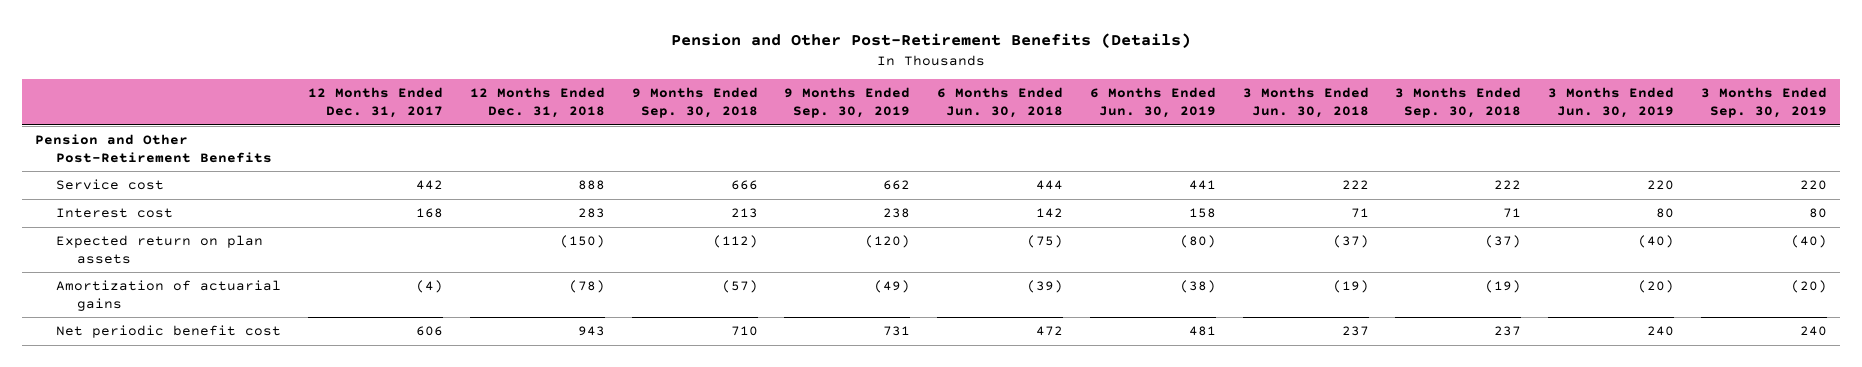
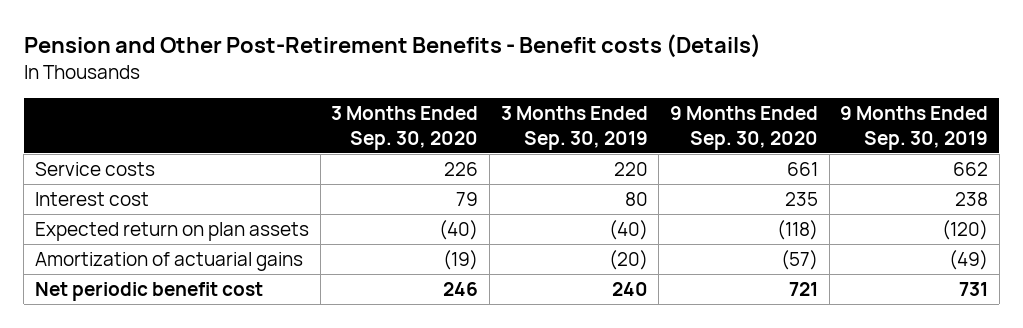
[671,32,1192,48] Pension and Other Post-Retirement Benefits (Details) -> [23,34,761,59] Pension and Other Post-Retirement Benefits - Benefit costs (Details)
[308,87,444,119] 12 Months Ended Dec. 31, 2017 -> none
[469,87,605,119] 12 Months Ended Dec. 31, 2018 -> none
[631,87,758,119] 9 Months Ended Sep. 30, 2018 -> none
[937,87,1064,119] 6 Months Ended Jun. 30, 2018 -> none
[1089,87,1216,119] 6 Months Ended Jun. 30, 2019 -> none
[1242,87,1369,119] 3 Months Ended Jun. 30, 2018 -> none
[1395,87,1522,119] 3 Months Ended Sep. 30, 2018 -> none
[1548,87,1675,119] 3 Months Ended Jun. 30, 2019 -> none
none -> [331,106,479,150] 3 Months Ended Sep. 30, 2020
none -> [669,106,818,150] 9 Months Ended Sep. 30, 2020
[35,134,273,164] Pension and Other Post-Retirement Benefits -> none
[56,179,165,191] Service cost -> [35,162,156,177] Service costs

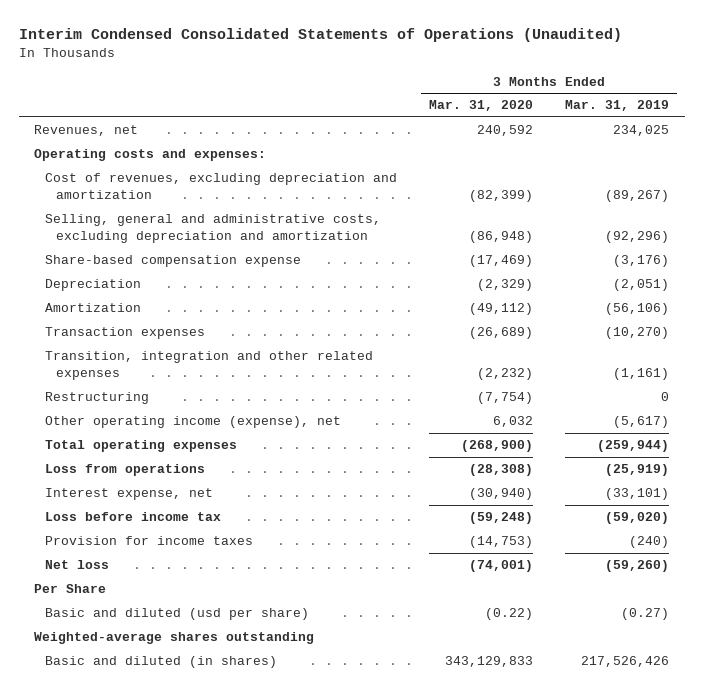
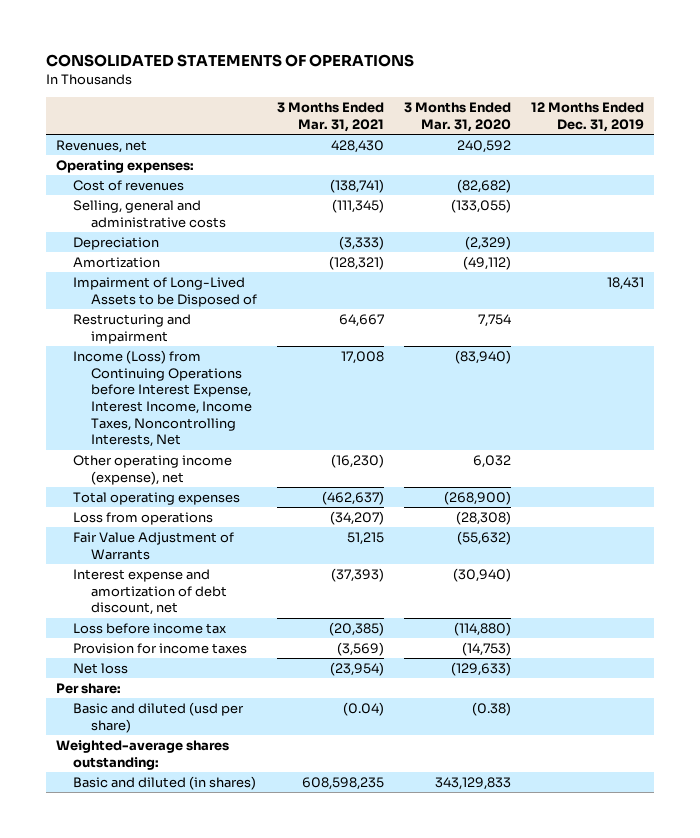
[18,27,622,42] Interim Condensed Consolidated Statements of Operations (Unaudited) -> [45,54,414,68] CONSOLIDATED STATEMENTS OF OPERATIONS
[564,100,669,112] Mar. 31, 2019 -> none
none -> [277,102,385,132] 3 Months Ended Mar. 31, 2021
none -> [530,102,644,132] 12 Months Ended Dec. 31, 2019
[45,173,398,200] Cost of revenues, excluding depreciation and amortization -> none
[45,255,302,268] Share-based compensation expense -> none
[34,149,267,162] Operating costs and expenses: -> [55,159,194,173] Operating expenses:
none -> [73,179,185,191] Cost of revenues
[45,214,382,244] Selling, general and administrative costs, excluding depreciation and amortization -> [73,199,227,228] Selling, general and administrative costs
[468,231,533,244] (86,948) -> [451,198,512,213] (133,055)
[45,327,206,340] Transaction expenses -> none
[45,351,374,381] Transition, integration and other related expenses -> none
[45,392,150,405] Restructuring -> none
none -> [73,276,258,307] Impairment of Long-Lived Assets to be Disposed of
none -> [73,313,192,344] Restructuring and impairment
none -> [73,349,253,448] Income (Loss) from Continuing Operations before Interest Expense, Interest Income, Income Taxes, Noncontrolling Interests, Net
none -> [73,531,235,560] Fair Value Adjustment of Warrants
[45,488,214,501] Interest expense, net -> [73,568,228,616] Interest expense and amortization of debt discount, net
[468,512,533,525] (59,248) -> [454,621,512,636] (114,880)
[468,560,533,573] (74,001) -> [451,661,512,676] (129,633)
[34,584,107,594] Per Share -> [55,682,121,694] Per share:
[484,608,533,621] (0.22) -> [472,701,512,716] (0.38)
[34,632,315,645] Weighted-average shares outstanding -> [55,739,229,770] Weighted-average shares outstanding:

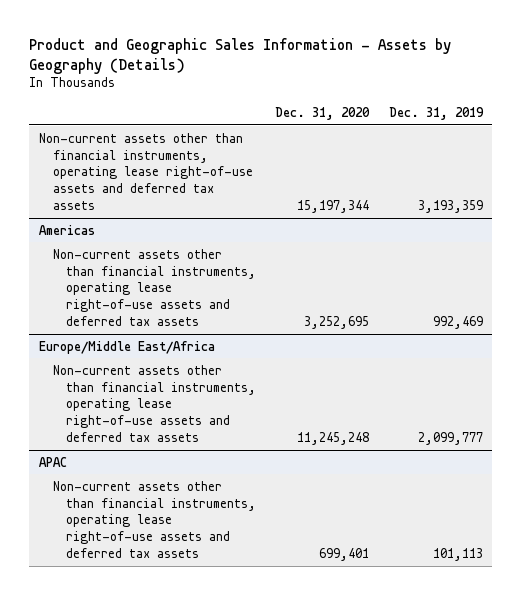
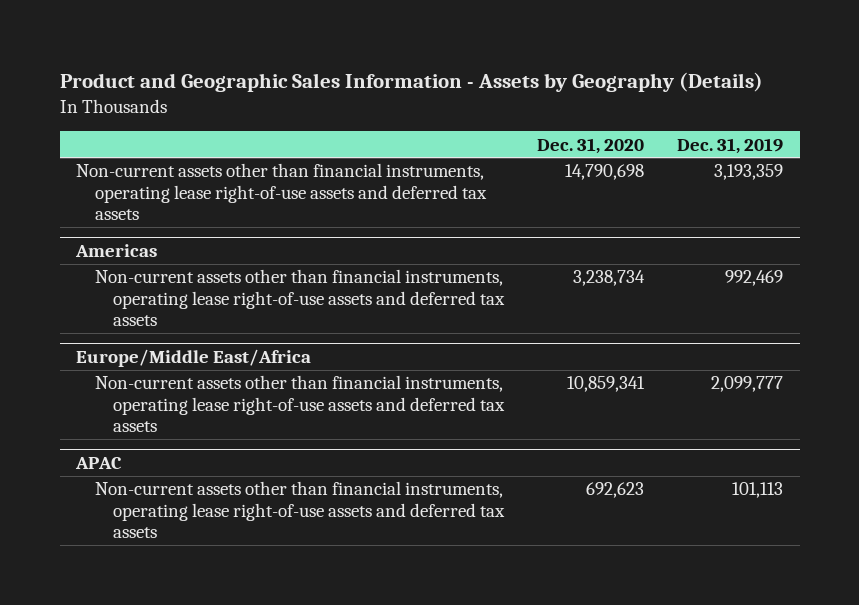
[297,199,370,213] 15,197,344 -> [565,164,645,181] 14,790,698
[304,315,370,329] 3,252,695 -> [573,270,646,287] 3,238,734
[297,431,370,445] 11,245,248 -> [567,376,646,393] 10,859,341
[319,547,370,561] 699,401 -> [586,482,645,499] 692,623

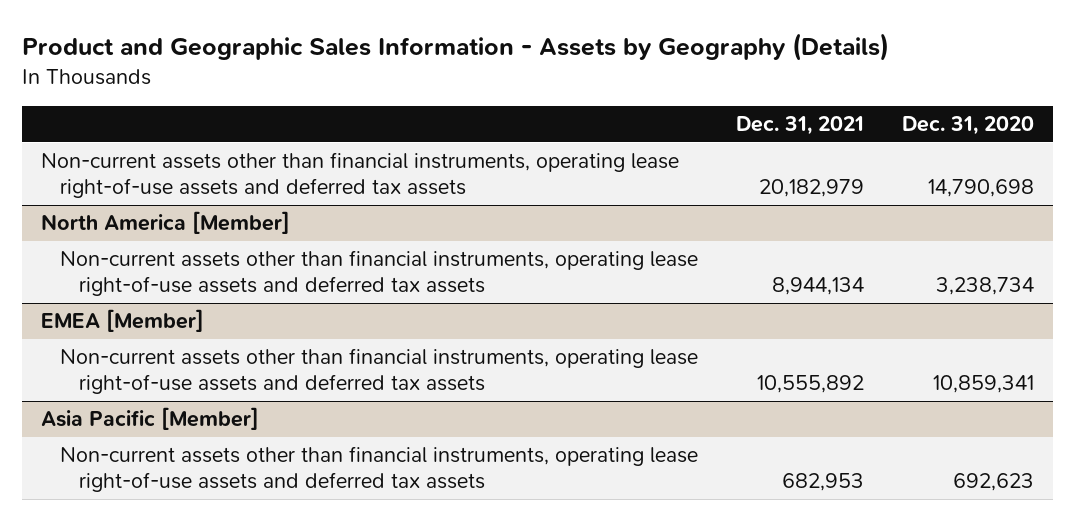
[677,137,784,154] Dec. 31, 2019 -> none
none -> [735,116,864,136] Dec. 31, 2021
[75,243,158,257] Americas -> [40,211,290,235] North America [Member]
[76,348,312,367] Europe/Middle East/Africa -> [40,309,204,333] EMEA [Member]
[75,456,123,469] APAC -> [40,407,259,431] Asia Pacific [Member]

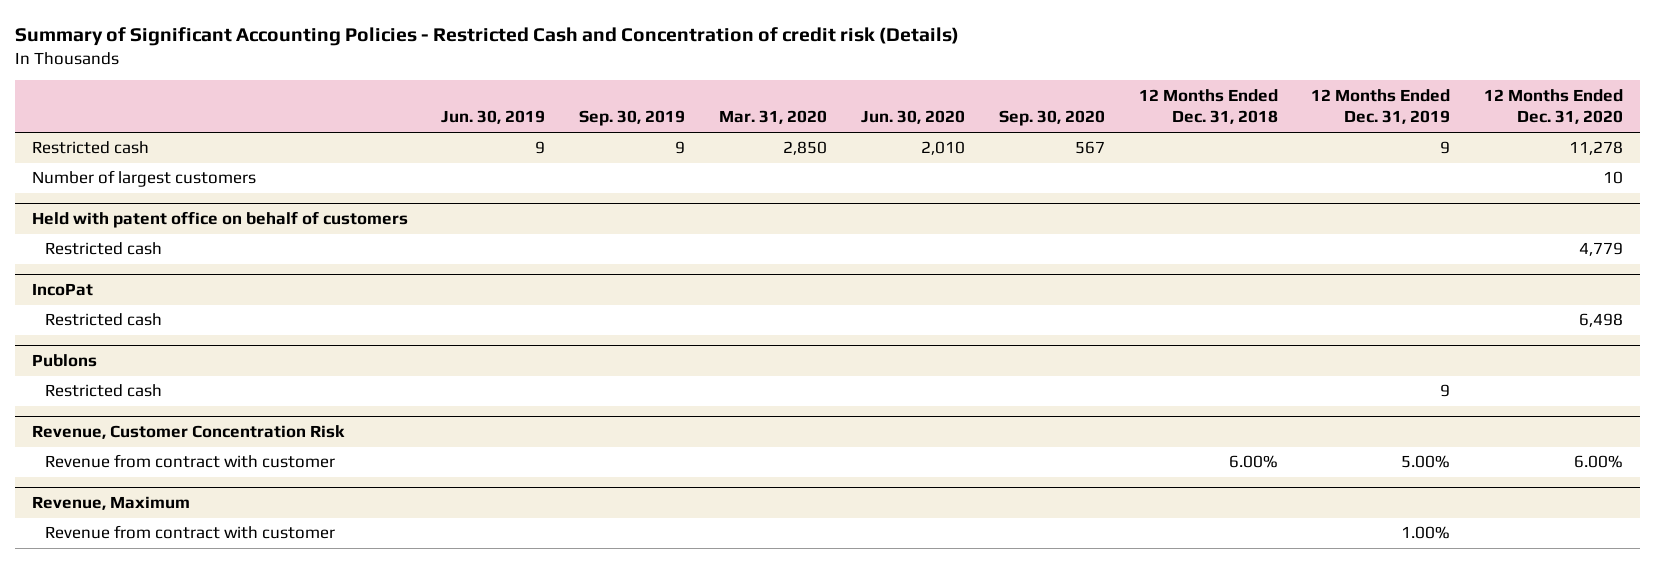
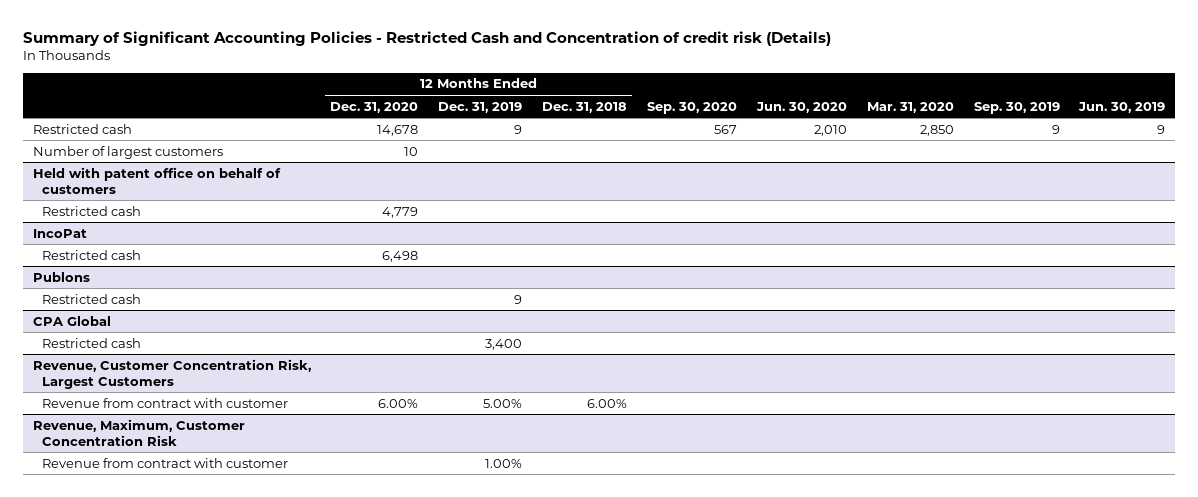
[1569,141,1624,156] 11,278 -> [377,124,419,136] 14,678
none -> [32,315,111,326] CPA Global
none -> [42,337,142,348] Restricted cash
[31,425,345,440] Revenue, Customer Concentration Risk -> [32,358,311,389] Revenue, Customer Concentration Risk, Largest Customers
[31,496,190,511] Revenue, Maximum -> none
none -> [32,418,245,446] Revenue, Maximum, Customer Concentration Risk

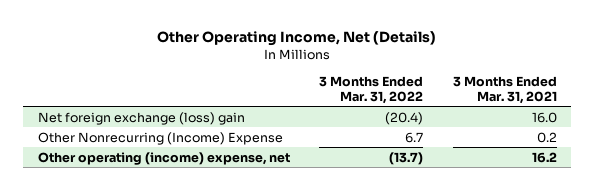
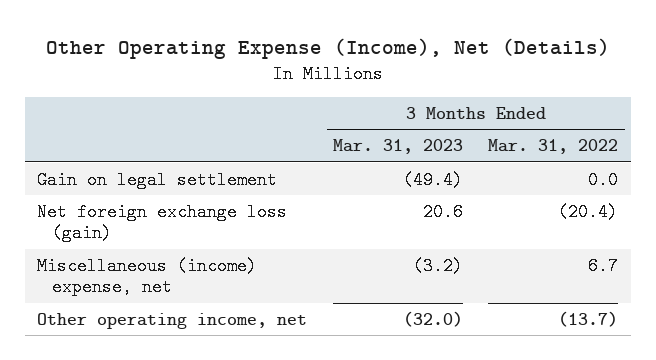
[157,31,437,47] Other Operating Income, Net (Details) -> [45,37,610,59] Other Operating Expense (Income), Net (Details)
[452,76,557,104] 3 Months Ended Mar. 31, 2021 -> none
none -> [332,139,463,155] Mar. 31, 2023
none -> [37,170,278,189] Gain on legal settlement
[37,111,245,125] Net foreign exchange (loss) gain -> [37,202,288,243] Net foreign exchange loss (gain)
[37,131,283,145] Other Nonrecurring (Income) Expense -> [37,256,258,297] Miscellaneous (income) expense, net
[37,151,290,165] Other operating (income) expense, net -> [37,312,308,329] Other operating income, net

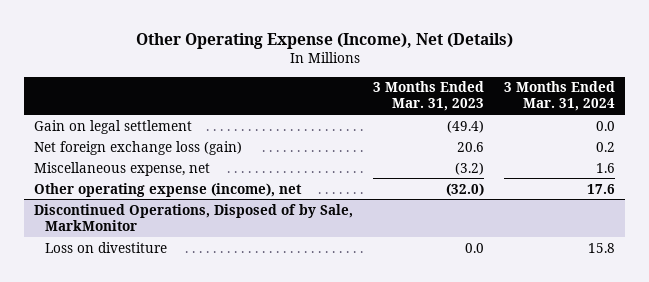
[488,139,619,155] Mar. 31, 2022 -> none
none -> [504,81,616,112] 3 Months Ended Mar. 31, 2024
[37,256,258,297] Miscellaneous (income) expense, net -> [33,161,210,176] Miscellaneous expense, net
[37,312,308,329] Other operating income, net -> [33,182,302,197] Other operating expense (income), net
none -> [33,203,353,231] Discontinued Operations, Disposed of by Sale, MarkMonitor
none -> [44,241,167,253] Loss on divestiture

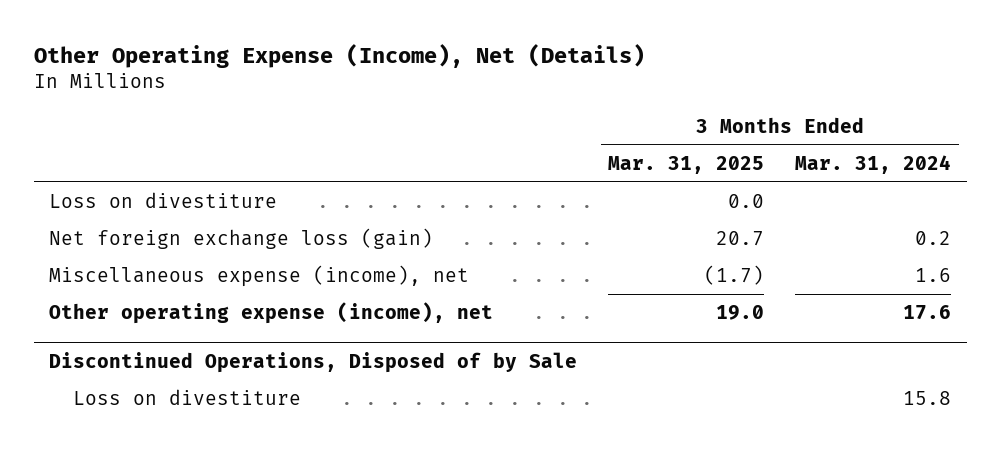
[373,81,485,112] 3 Months Ended Mar. 31, 2023 -> none
none -> [608,155,765,174] Mar. 31, 2025
[33,119,192,134] Gain on legal settlement -> none
none -> [49,192,278,209] Loss on divestiture
[33,161,210,176] Miscellaneous expense, net -> [49,265,470,288] Miscellaneous expense (income), net
[33,203,353,231] Discontinued Operations, Disposed of by Sale, MarkMonitor -> [49,351,578,373] Discontinued Operations, Disposed of by Sale

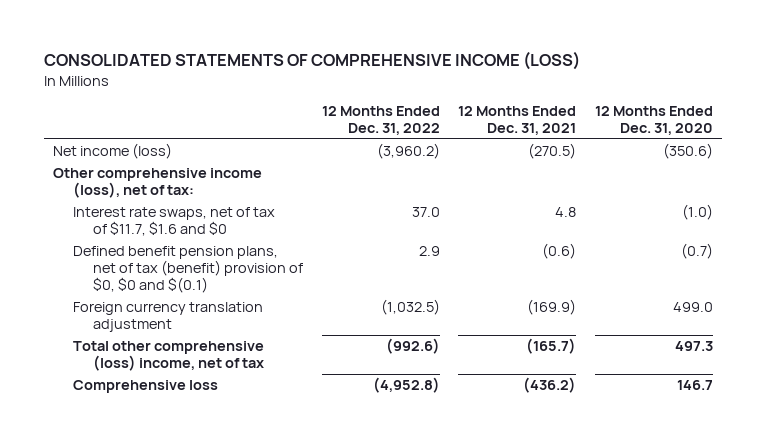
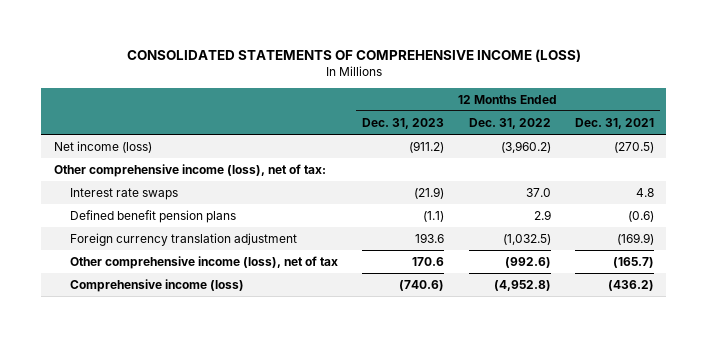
[594,106,713,136] 12 Months Ended Dec. 31, 2020 -> none
none -> [362,117,445,129] Dec. 31, 2023
[73,207,276,237] Interest rate swaps, net of tax of $11.7, $1.6 and $0 -> [70,187,179,200] Interest rate swaps
[73,246,304,294] Defined benefit pension plans, net of tax (benefit) provision of $0, $0 and $(0.1) -> [70,209,237,223] Defined benefit pension plans
[73,341,265,372] Total other comprehensive (loss) income, net of tax -> [70,255,339,269] Other comprehensive income (loss), net of tax
[73,380,219,394] Comprehensive loss -> [70,278,245,292] Comprehensive income (loss)

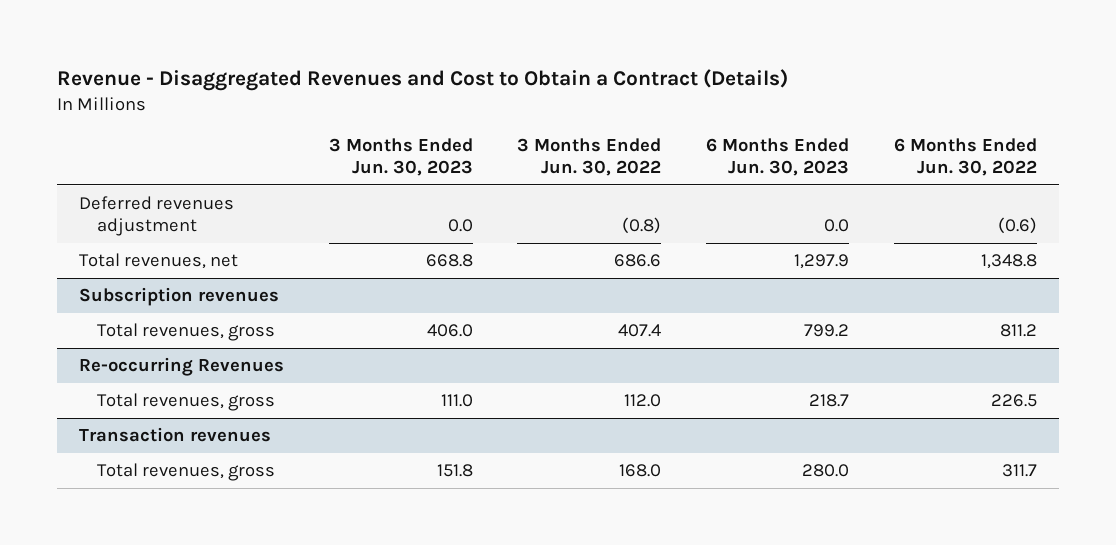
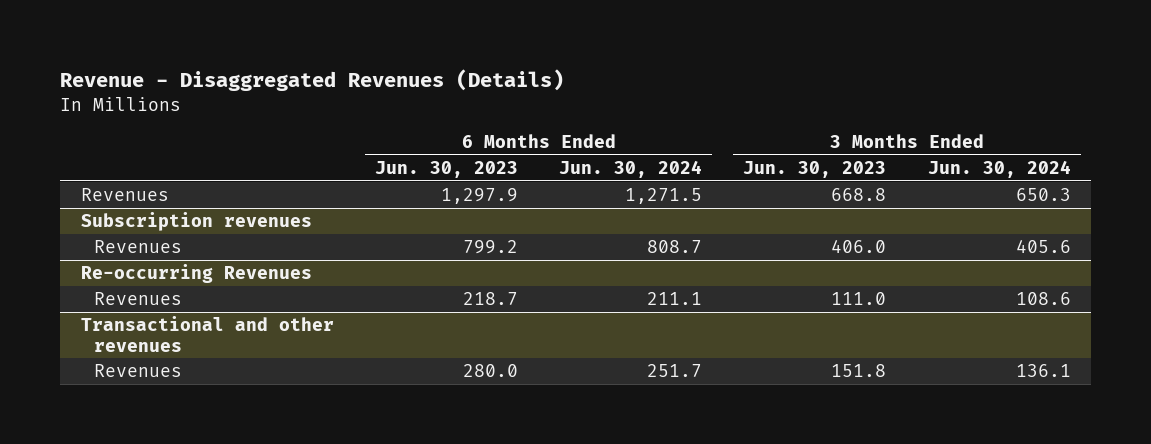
[56,68,788,91] Revenue - Disaggregated Revenues and Cost to Obtain a Contract (Details) -> [60,69,565,92] Revenue - Disaggregated Revenues (Details)
[517,138,662,176] 3 Months Ended Jun. 30, 2022 -> none
[893,138,1037,176] 6 Months Ended Jun. 30, 2022 -> none
none -> [559,159,703,178] Jun. 30, 2024
none -> [927,159,1071,178] Jun. 30, 2024
[78,196,234,236] Deferred revenues adjustment -> none
[78,253,238,270] Total revenues, net -> [80,188,169,202] Revenues
[96,323,275,342] Total revenues, gross -> [93,240,182,254] Revenues
[96,393,275,412] Total revenues, gross -> [93,292,182,306] Revenues
[78,427,271,443] Transaction revenues -> [80,316,334,352] Transactional and other revenues
[96,463,275,482] Total revenues, gross -> [93,364,182,378] Revenues

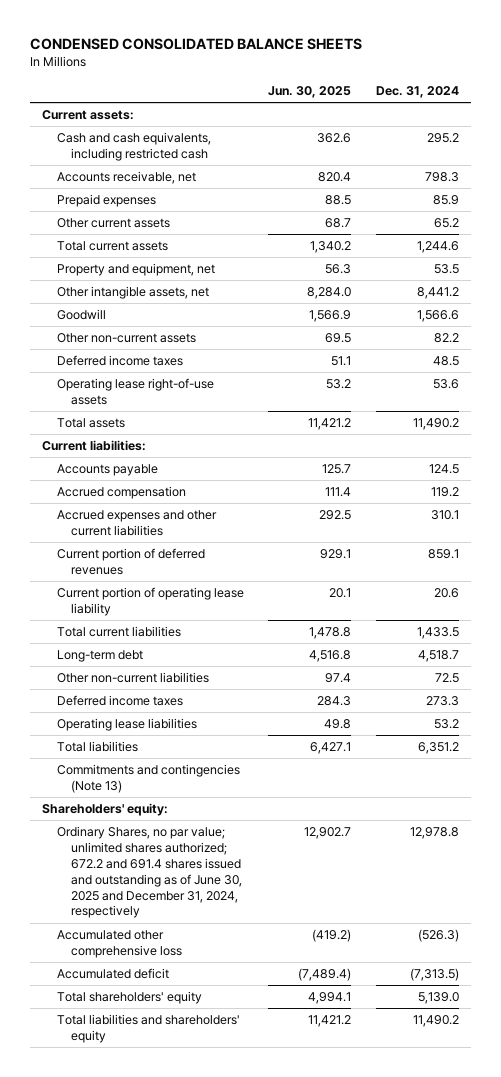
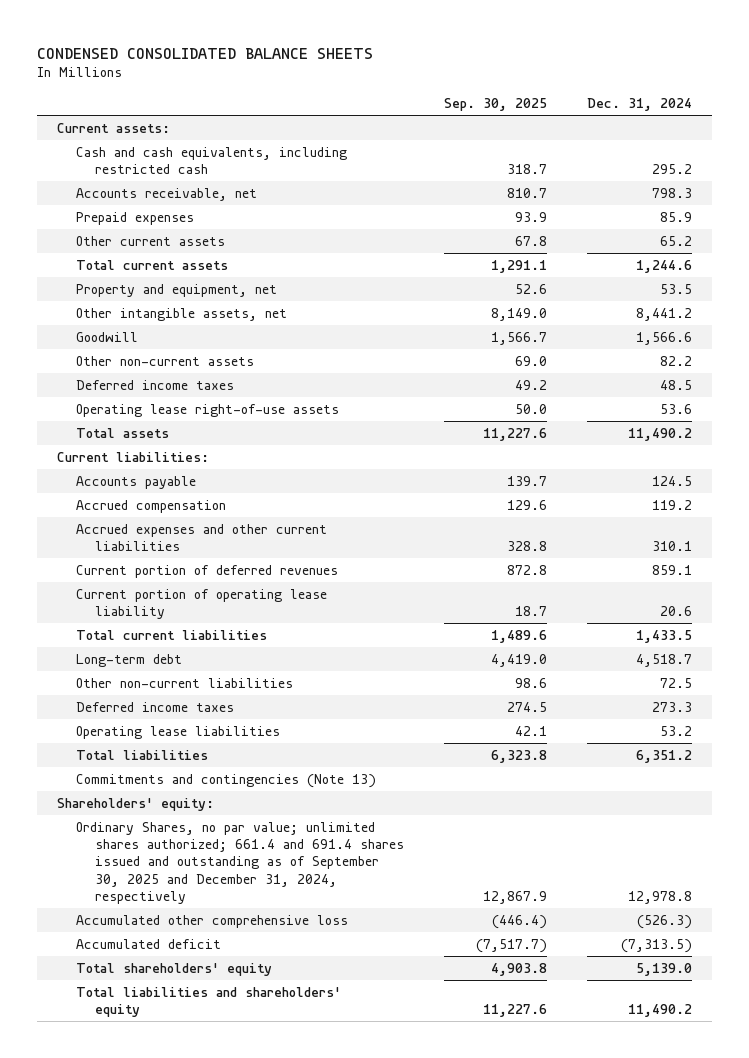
[268,86,352,99] Jun. 30, 2025 -> none
none -> [444,98,548,112] Sep. 30, 2025
[56,826,243,919] Ordinary Shares, no par value; unlimited shares authorized; 672.2 and 691.4 shares issued and outstanding as of June 30, 2025 and December 31, 2024, respectively -> [76,821,405,905] Ordinary Shares, no par value; unlimited shares authorized; 661.4 and 691.4 shares issued and outstanding as of September 30, 2025 and December 31, 2024, respectively

